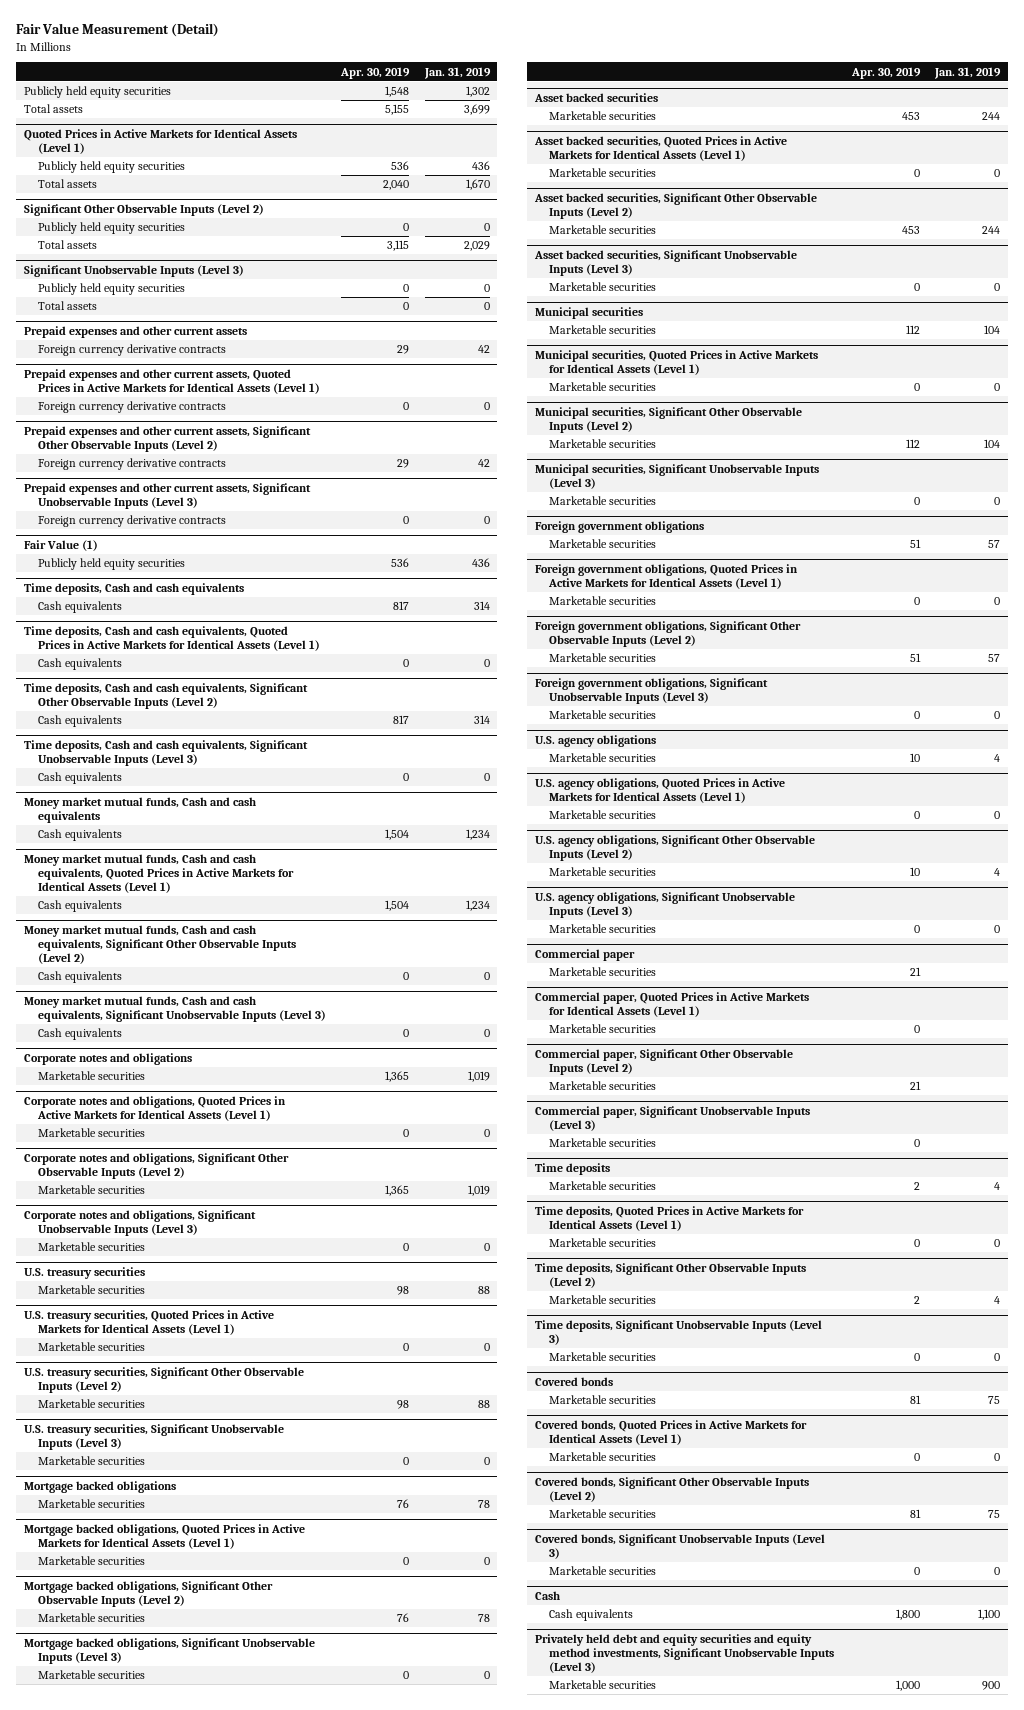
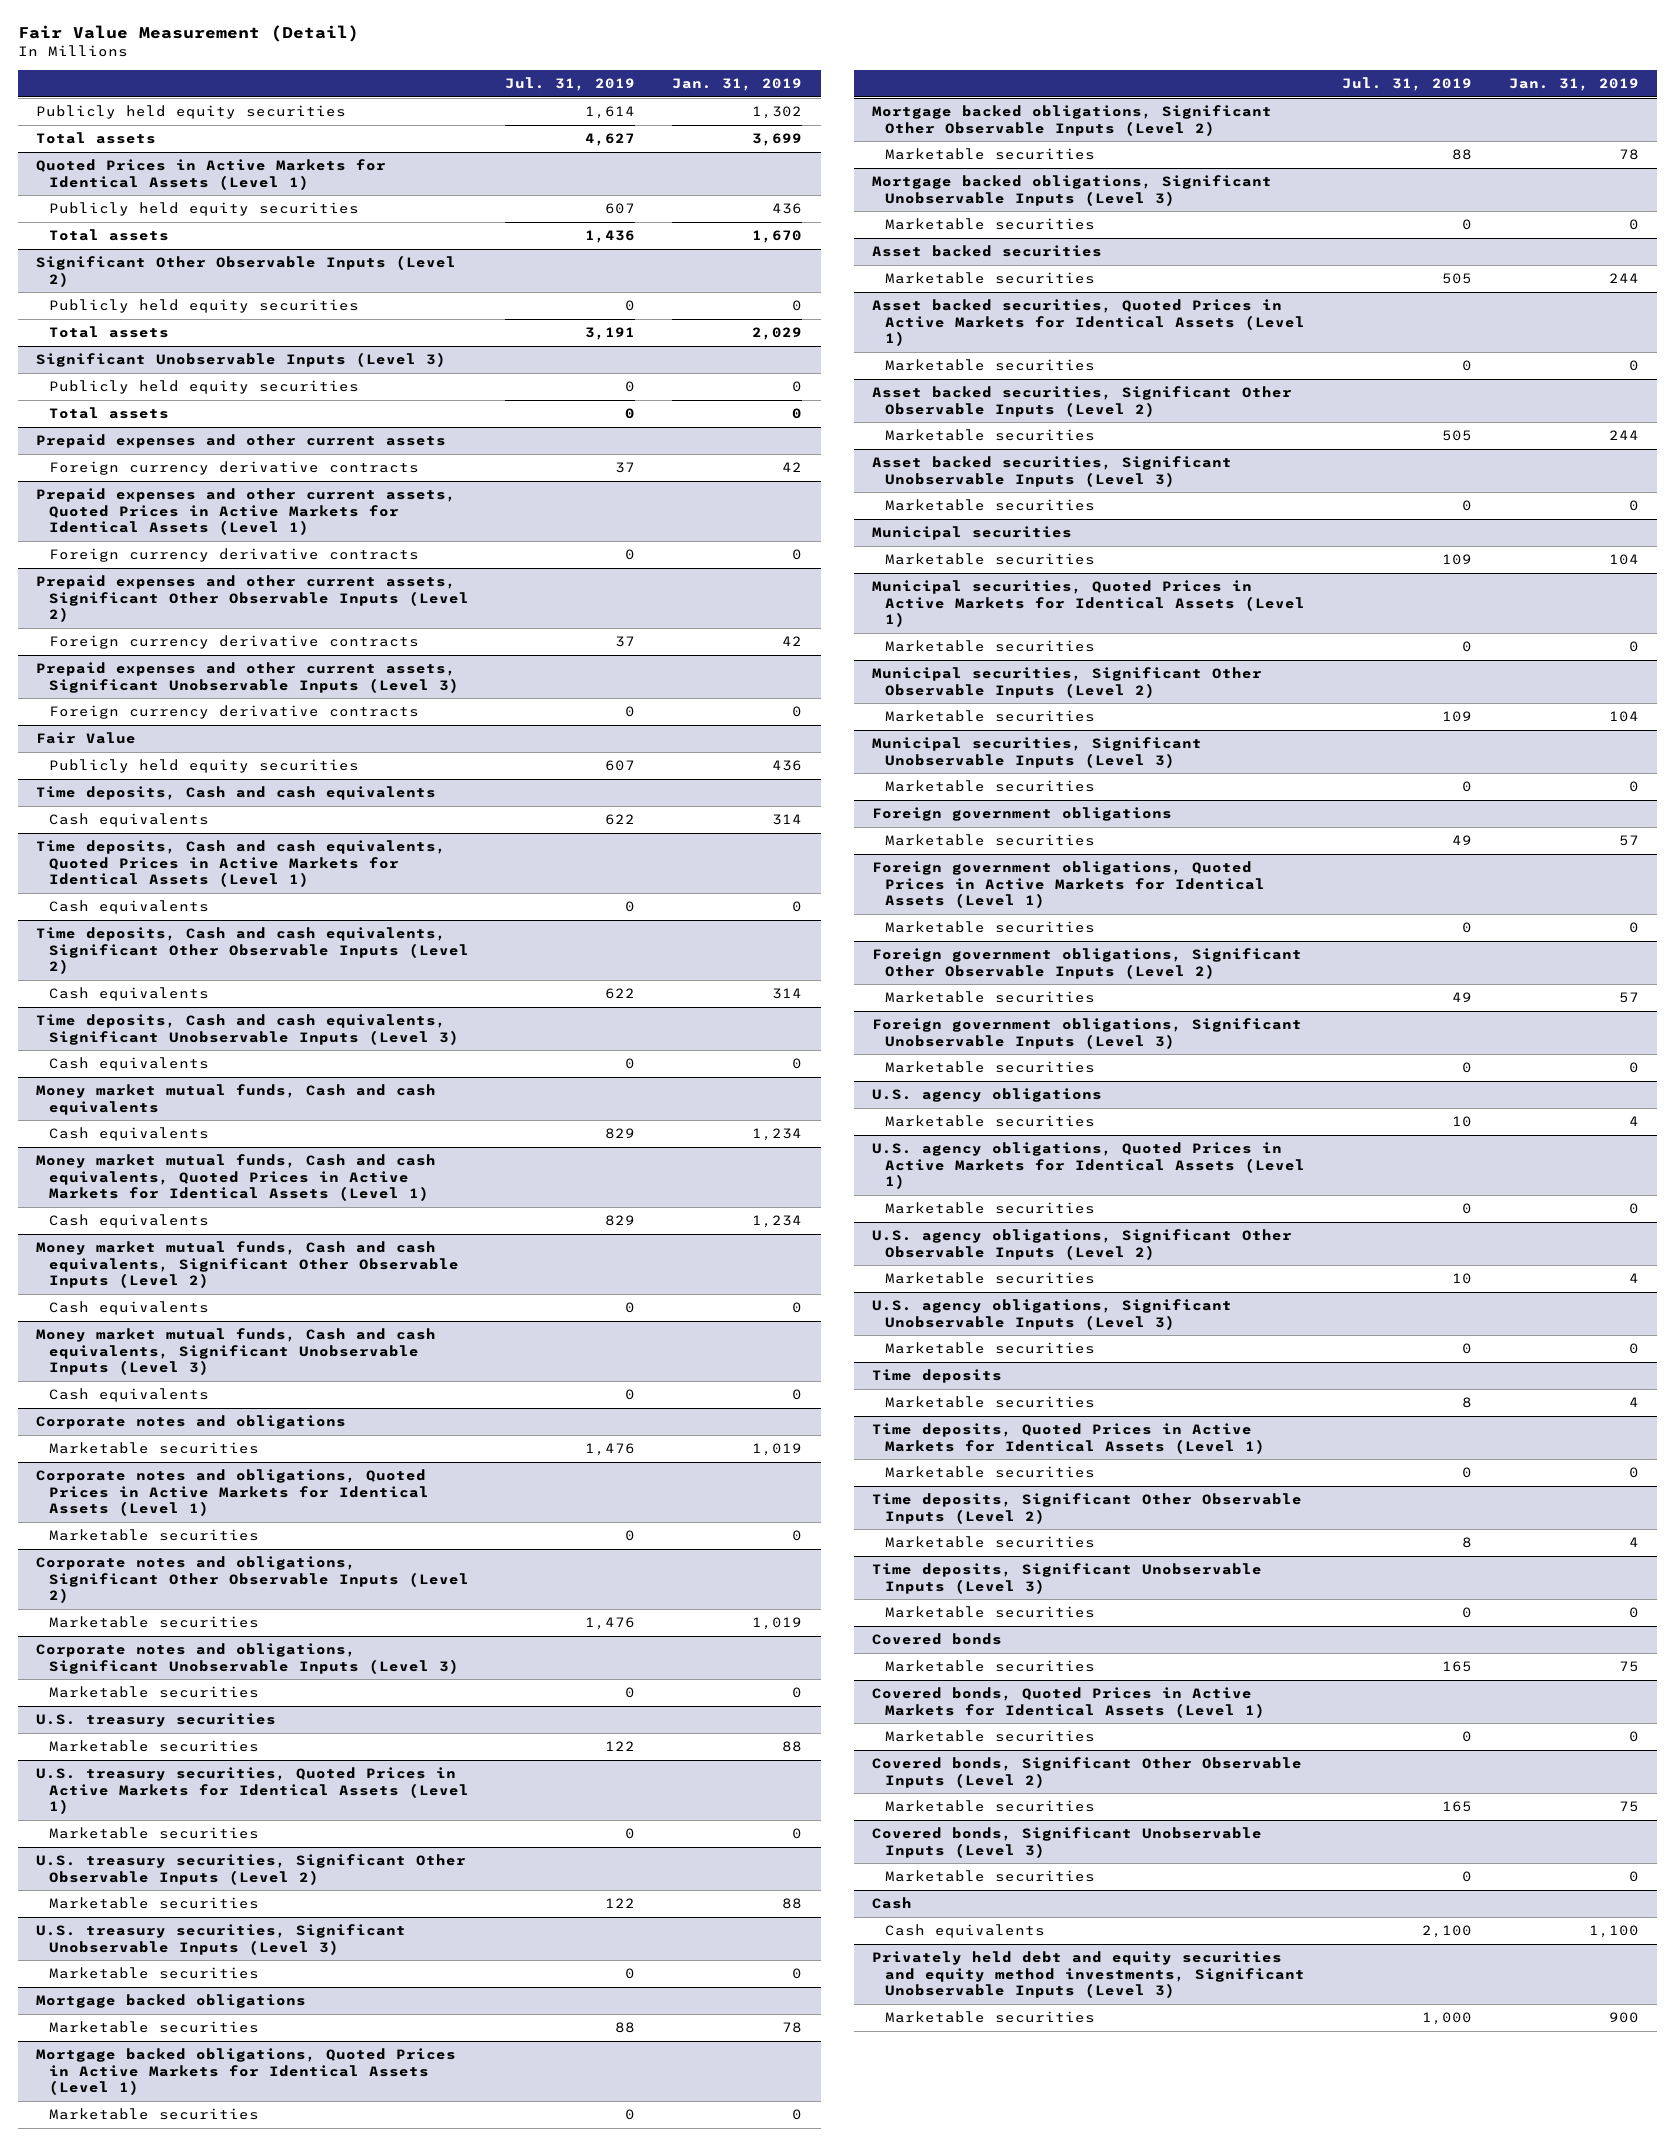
[340,66,411,79] Apr. 30, 2019 -> none
none -> [505,76,636,91] Jul. 31, 2019
[23,540,98,552] Fair Value (1) -> [36,732,137,745] Fair Value
[534,949,635,962] Commercial paper -> none
[548,967,656,977] Marketable securities -> none
[534,992,809,1018] Commercial paper, Quoted Prices in Active Markets for Identical Assets (Level 1) -> none
[548,1024,656,1034] Marketable securities -> none
[534,1049,793,1076] Commercial paper, Significant Other Observable Inputs (Level 2) -> none
[548,1081,656,1091] Marketable securities -> none
[534,1106,810,1132] Commercial paper, Significant Unobservable Inputs (Level 3) -> none
[548,1138,656,1148] Marketable securities -> none

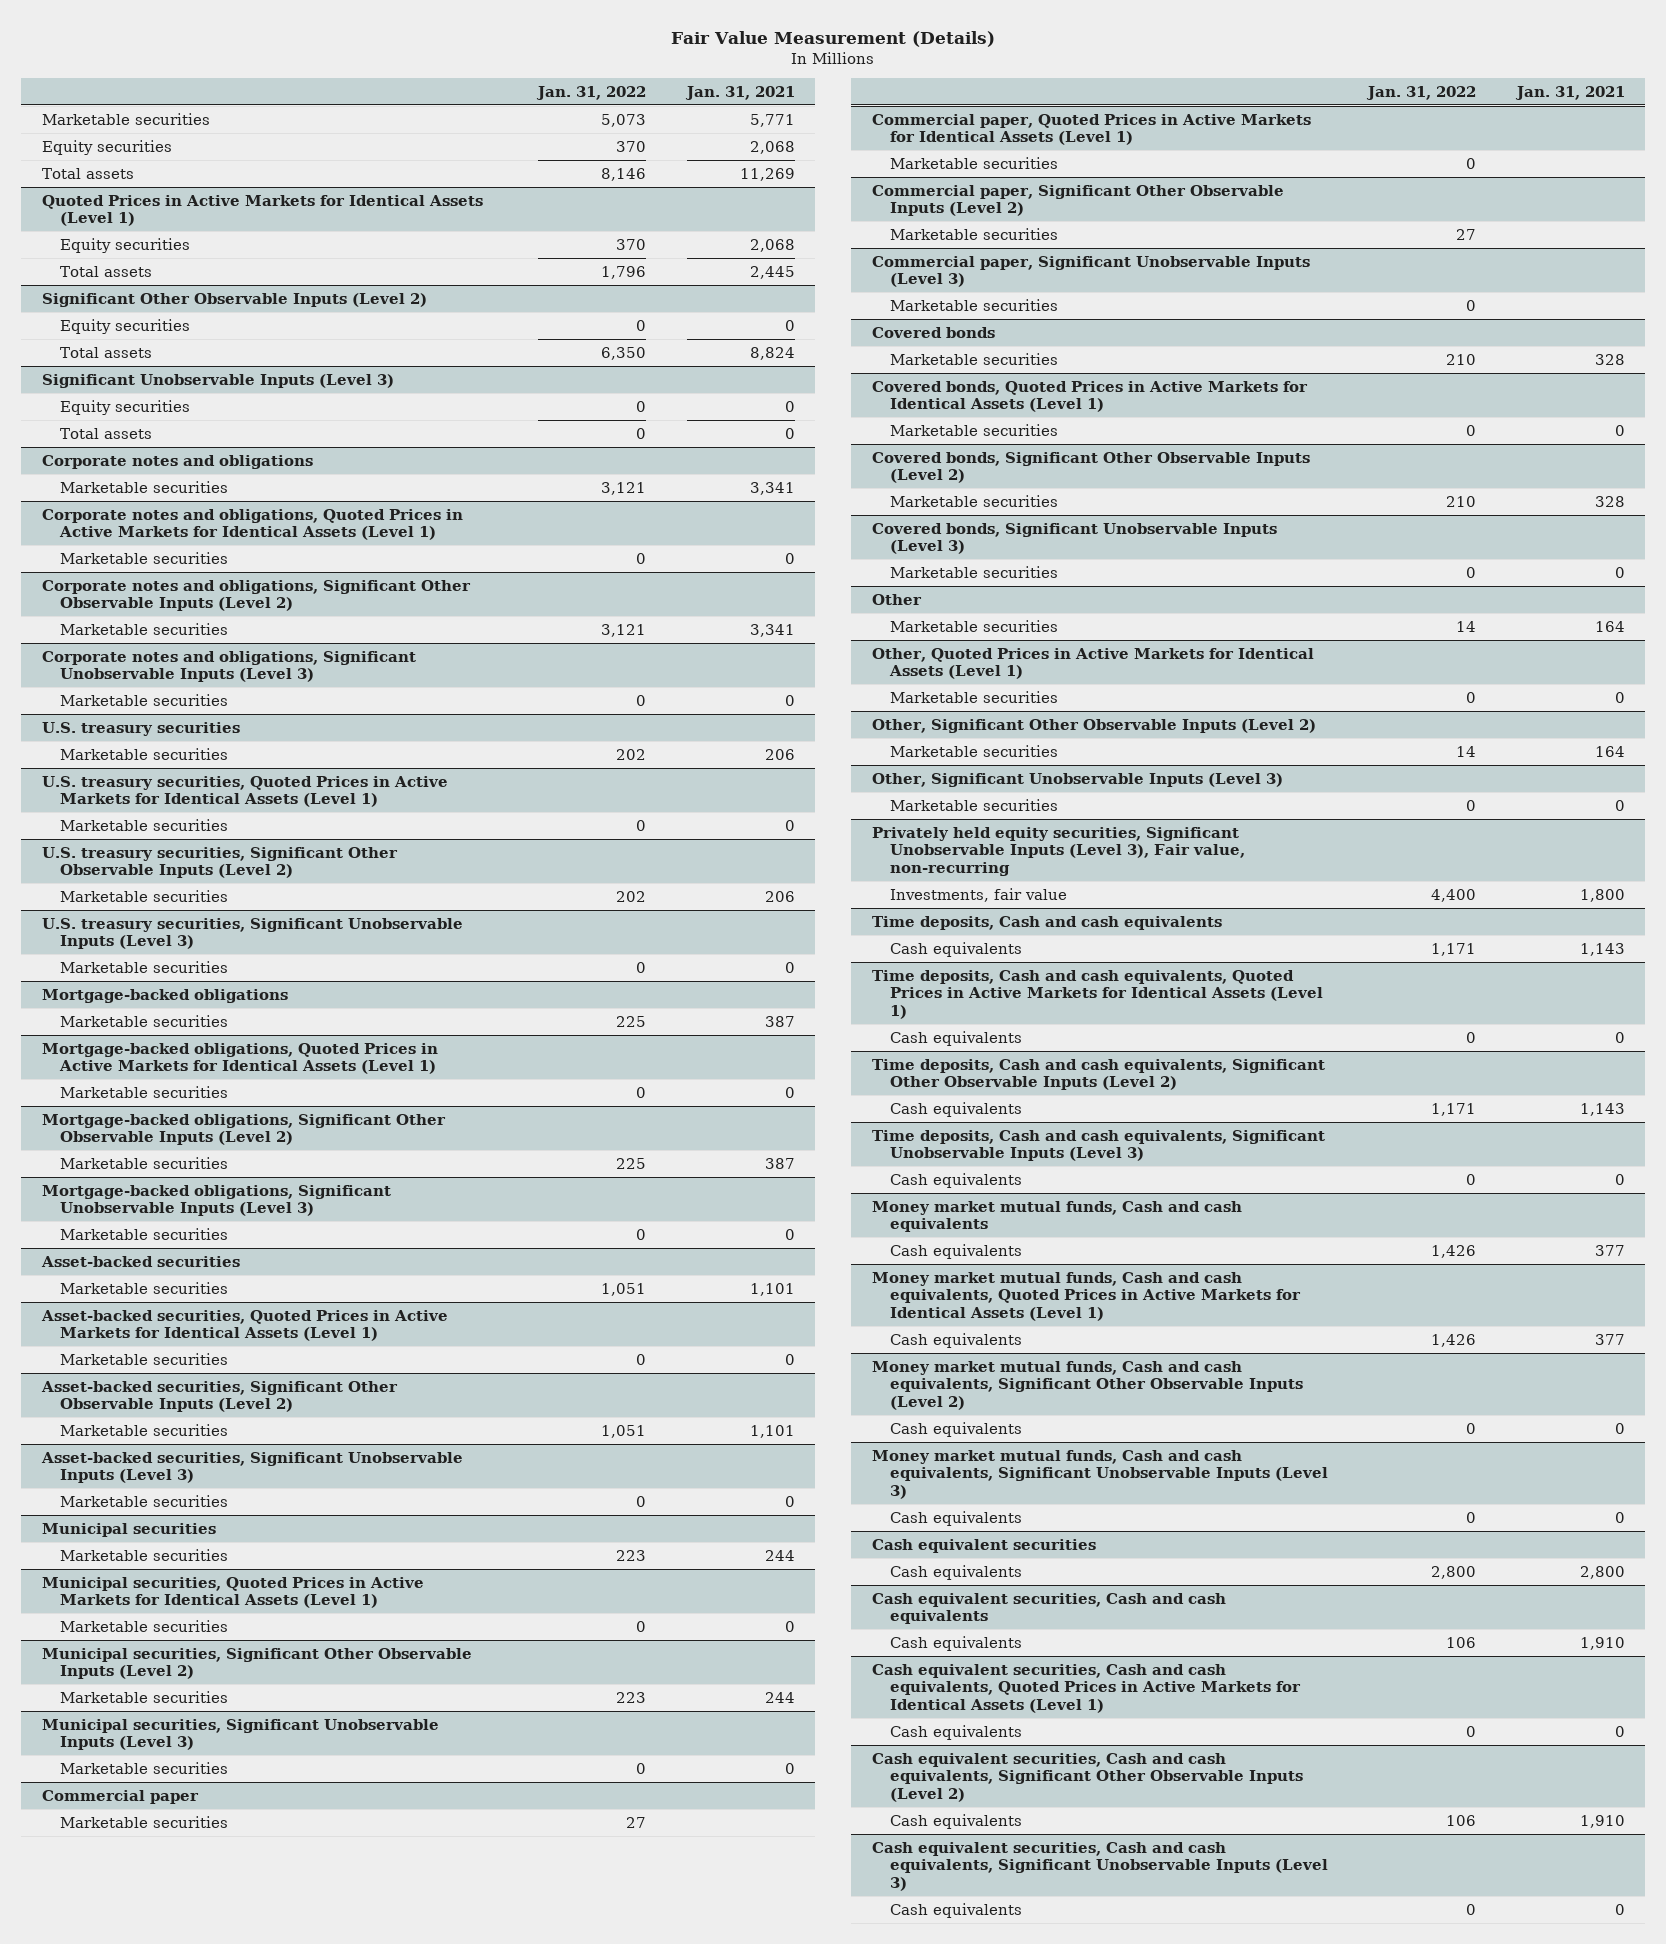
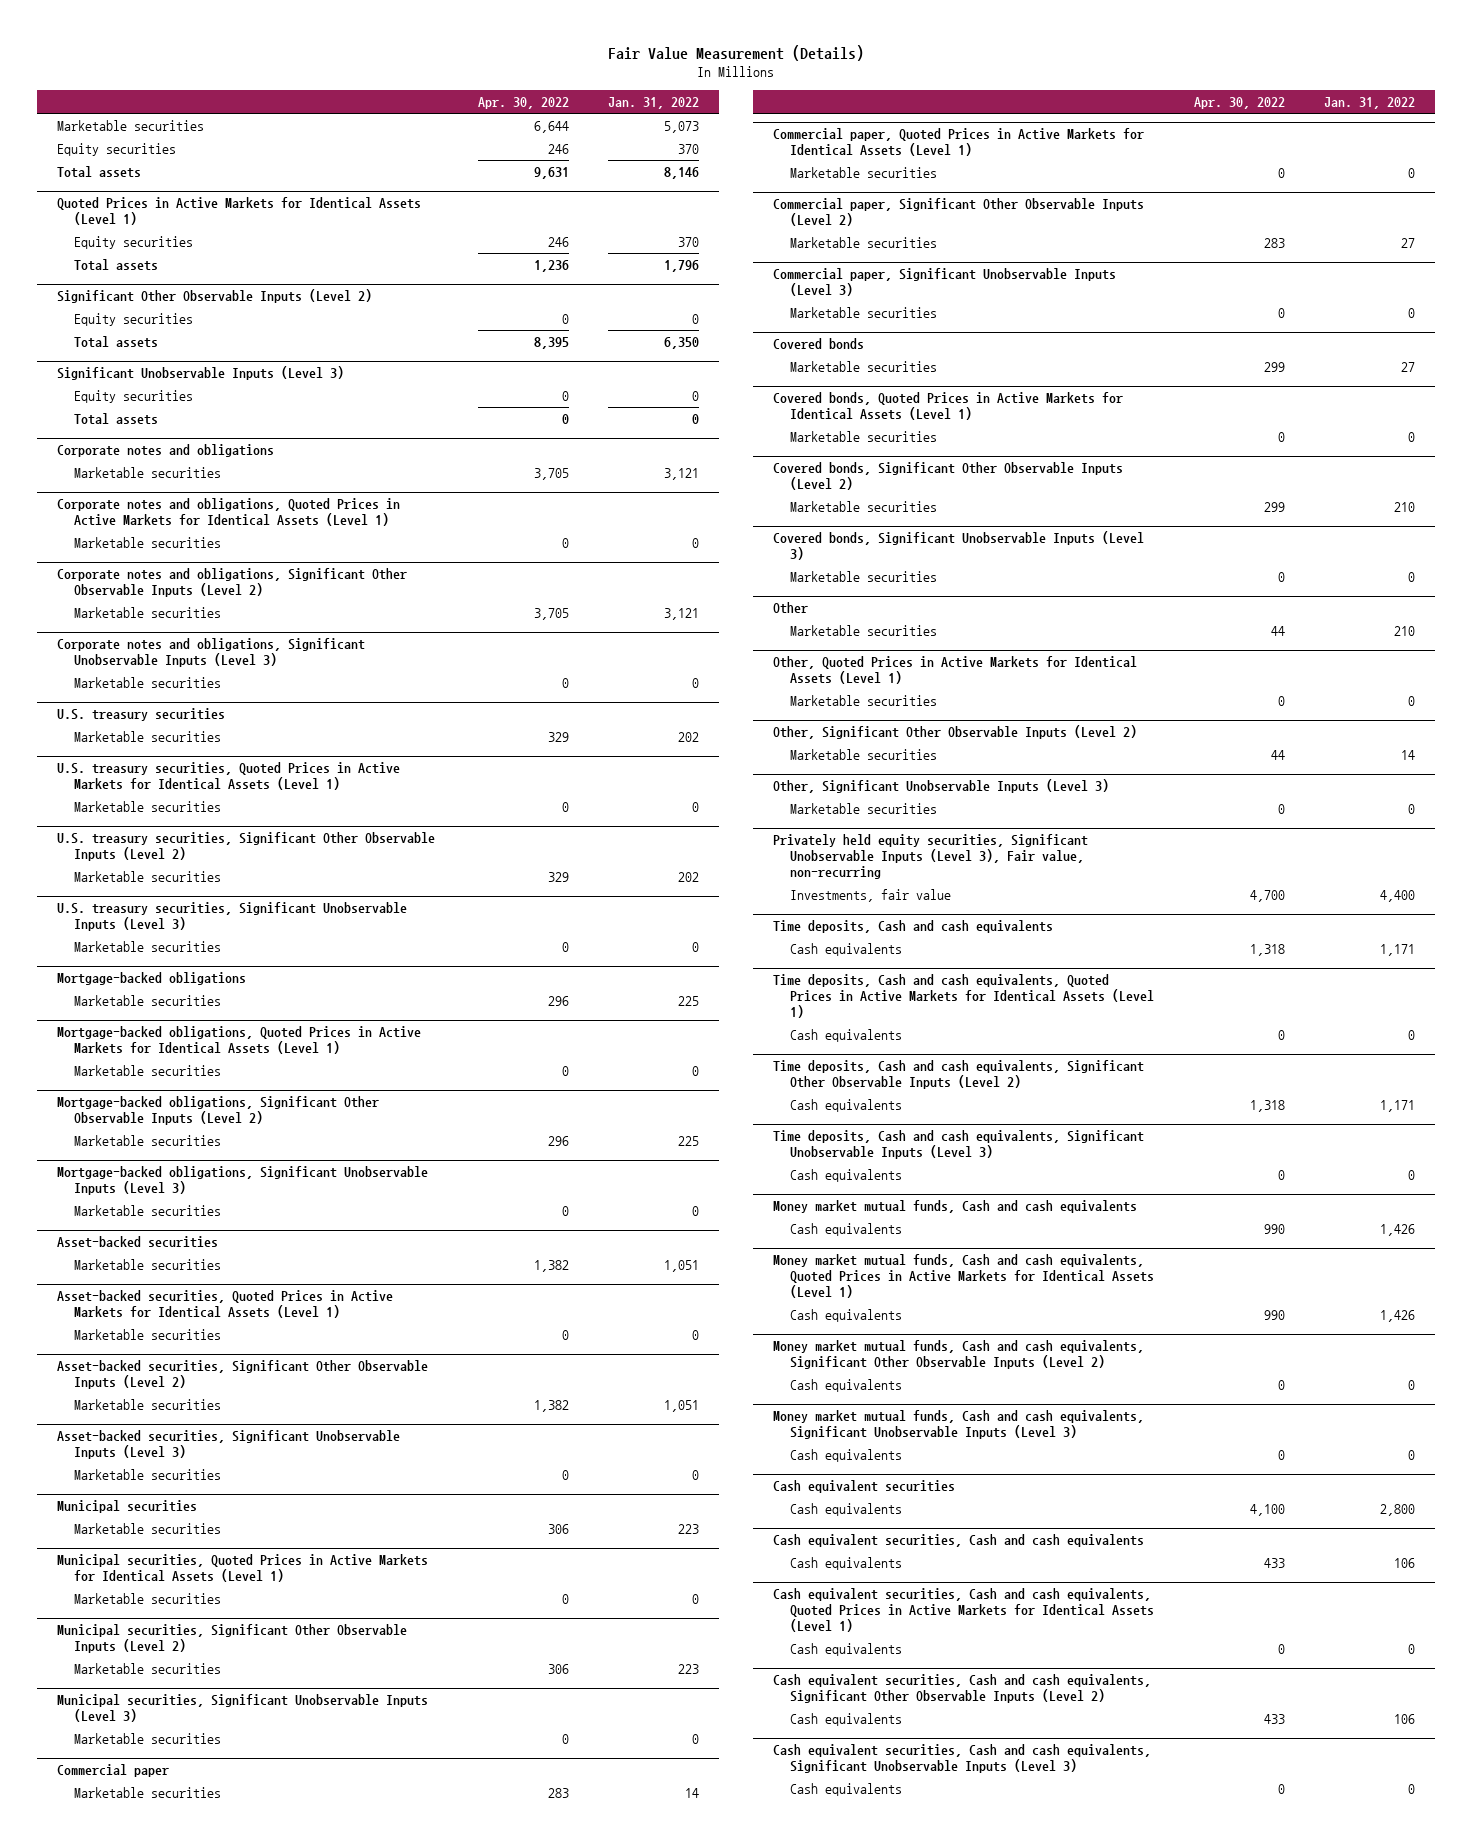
[684,85,795,100] Jan. 31, 2021 -> none
none -> [477,97,569,110] Apr. 30, 2022
[626,1816,647,1828] 27 -> [685,1788,700,1799] 14
[1446,353,1477,365] 210 -> [1401,362,1416,373] 27
[1456,620,1477,632] 14 -> [1394,626,1416,637] 210

